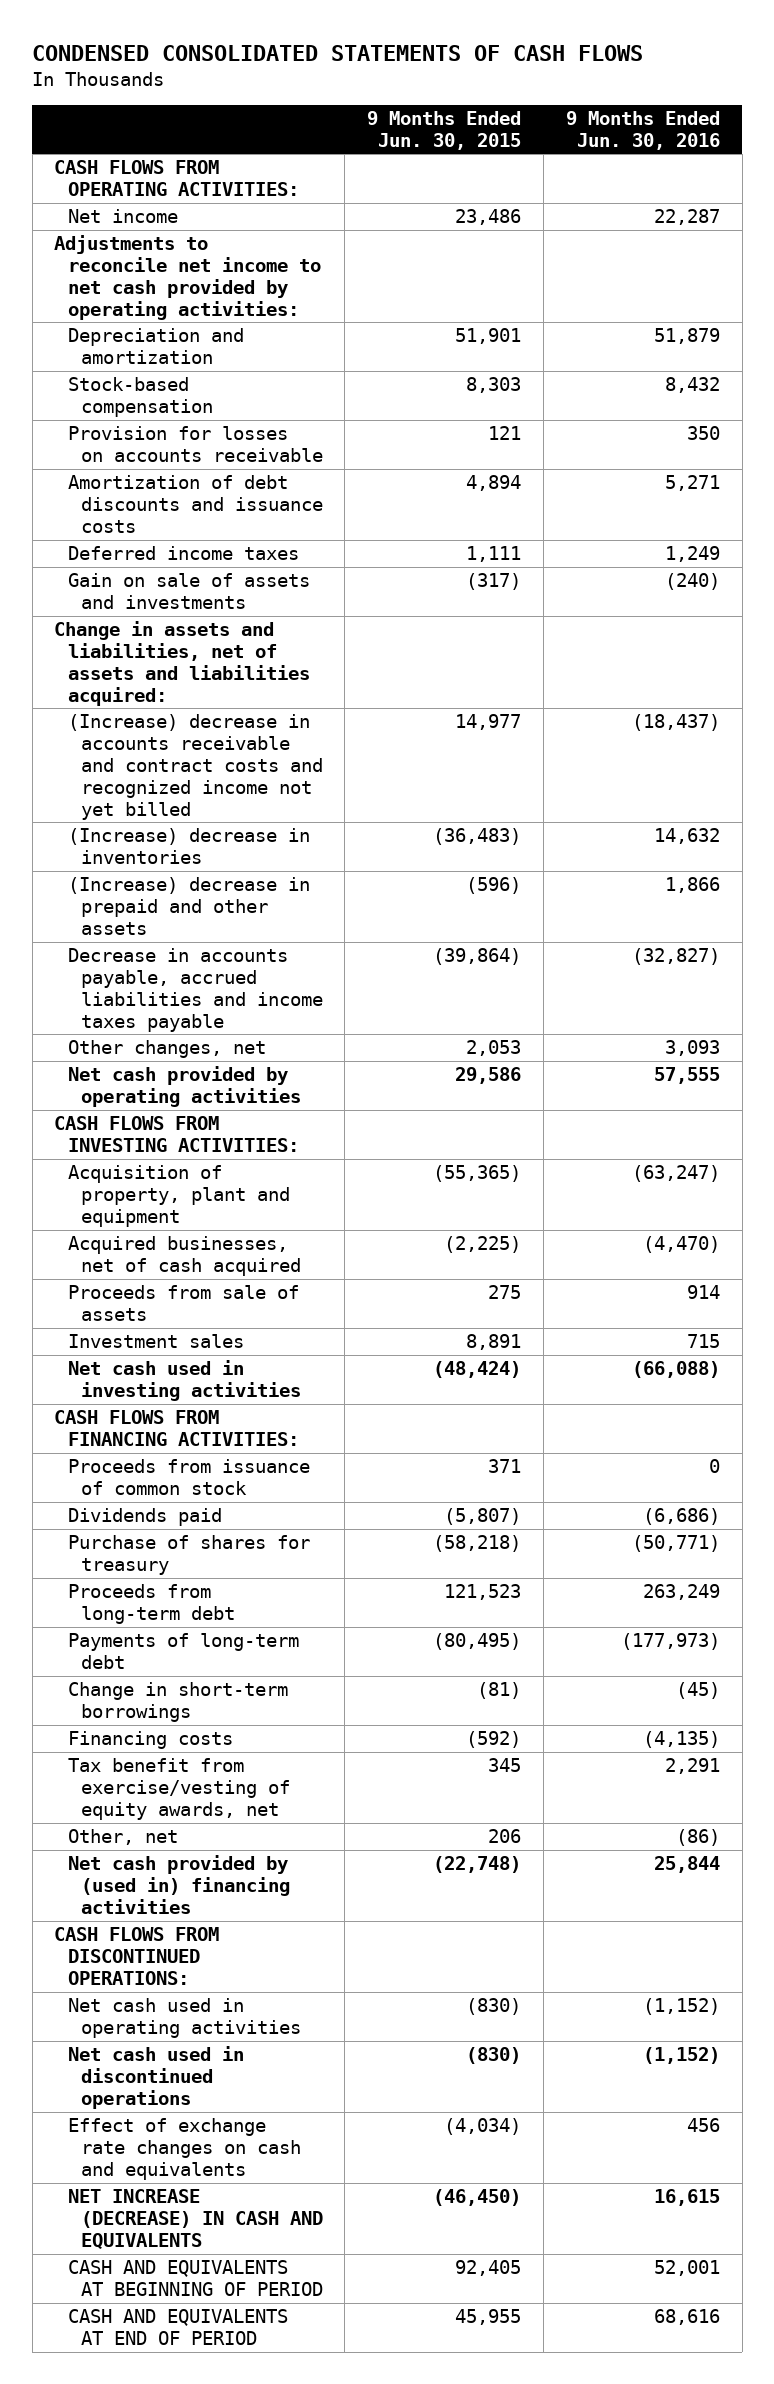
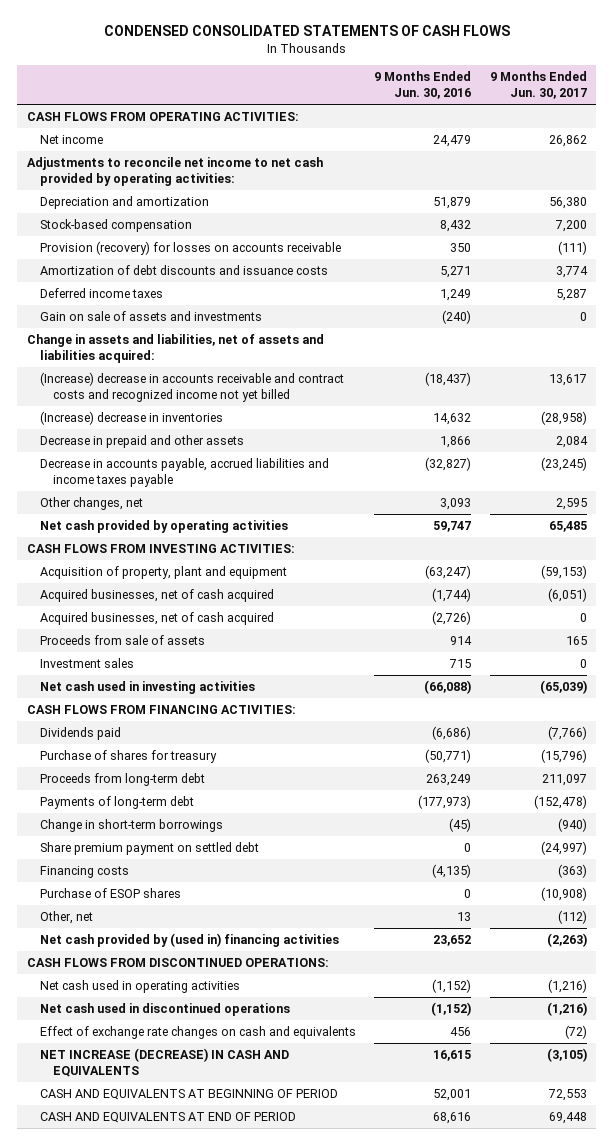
[367,110,522,150] 9 Months Ended Jun. 30, 2015 -> none
none -> [489,71,587,100] 9 Months Ended Jun. 30, 2017
[653,209,720,226] 22,287 -> [433,135,472,148] 24,479
[67,426,323,463] Provision for losses on accounts receivable -> [39,241,341,256] Provision (recovery) for losses on accounts receivable
[67,877,310,935] (Increase) decrease in prepaid and other assets -> [39,435,244,449] Decrease in prepaid and other assets
[653,1067,720,1085] 57,555 -> [433,521,472,533] 59,747
[642,1236,720,1254] (4,470) -> [432,588,472,603] (1,744)
none -> [39,612,274,626] Acquired businesses, net of cash acquired
[67,1459,310,1496] Proceeds from issuance of common stock -> none
none -> [39,842,259,856] Share premium payment on settled debt
[67,1758,290,1820] Tax benefit from exercise/vesting of equity awards, net -> none
none -> [39,888,181,899] Purchase of ESOP shares
[675,1829,720,1847] (86) -> [457,912,472,922] 13
[653,1856,720,1874] 25,844 -> [433,935,472,947] 23,652

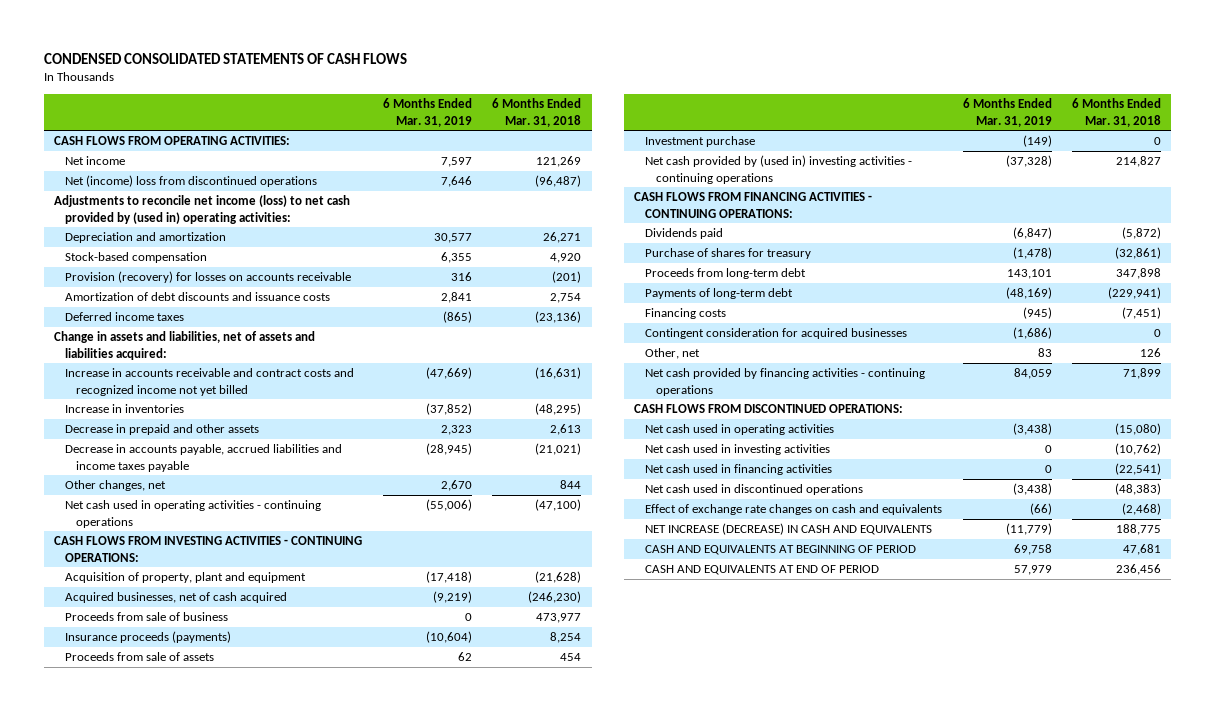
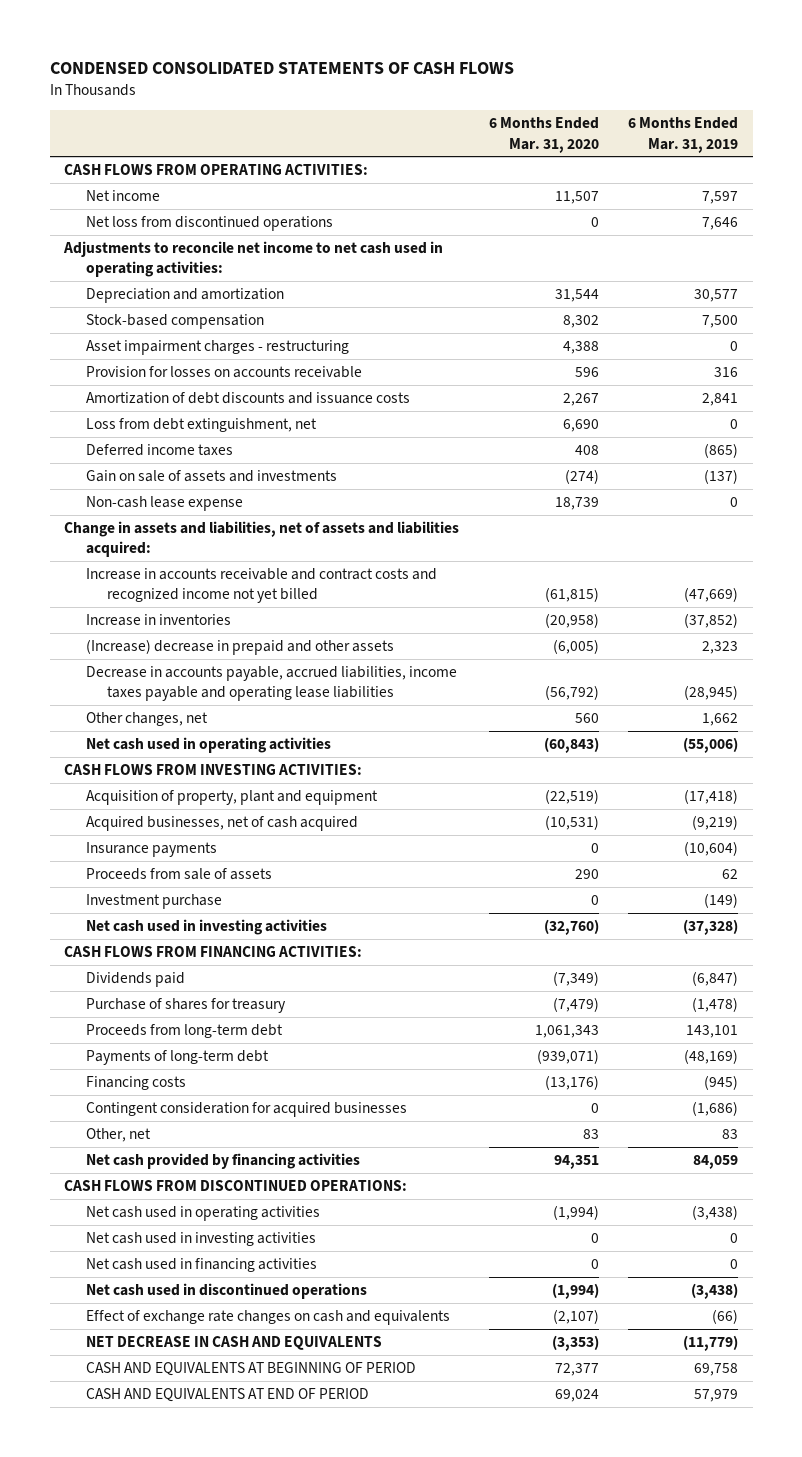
[492,98,582,127] 6 Months Ended Mar. 31, 2018 -> none
none -> [488,117,599,153] 6 Months Ended Mar. 31, 2020
[65,175,318,188] Net (income) loss from discontinued operations -> [85,216,333,232] Net loss from discontinued operations
[54,195,351,224] Adjustments to reconcile net income (loss) to net cash provided by (used in) operating activities: -> [63,241,444,278] Adjustments to reconcile net income to net cash used in operating activities:
[440,252,472,264] 6,355 -> [701,315,738,329] 7,500
none -> [85,340,349,356] Asset impairment charges - restructuring
[65,271,352,284] Provision (recovery) for losses on accounts receivable -> [85,366,362,379] Provision for losses on accounts receivable
none -> [85,418,317,433] Loss from debt extinguishment, net
none -> [85,470,337,483] Gain on sale of assets and investments
none -> [85,496,243,512] Non-cash lease expense
[65,424,260,436] Decrease in prepaid and other assets -> [85,639,394,656] (Increase) decrease in prepaid and other assets
[65,444,343,472] Decrease in accounts payable, accrued liabilities and income taxes payable -> [85,666,457,702] Decrease in accounts payable, accrued liabilities, income taxes payable and operating lease liabilities
[440,480,472,492] 2,670 -> [701,713,738,727] 1,662
[65,500,322,528] Net cash used in operating activities - continuing operations -> [85,737,331,754] Net cash used in operating activities
[54,536,363,562] CASH FLOWS FROM INVESTING ACTIVITIES - CONTINUING OPERATIONS: -> [64,764,363,776] CASH FLOWS FROM INVESTING ACTIVITIES:
[65,612,229,622] Proceeds from sale of business -> none
[65,631,232,644] Insurance proceeds (payments) -> [85,842,217,858] Insurance payments
[644,155,912,184] Net cash provided by (used in) investing activities - continuing operations -> [85,919,327,936] Net cash used in investing activities
[634,192,873,218] CASH FLOWS FROM FINANCING ACTIVITIES - CONTINUING OPERATIONS: -> [64,946,363,958] CASH FLOWS FROM FINANCING ACTIVITIES:
[644,368,925,396] Net cash provided by financing activities - continuing operations -> [85,1153,360,1170] Net cash provided by financing activities
[644,523,932,536] NET INCREASE (DECREASE) IN CASH AND EQUIVALENTS -> [85,1336,382,1351] NET DECREASE IN CASH AND EQUIVALENTS

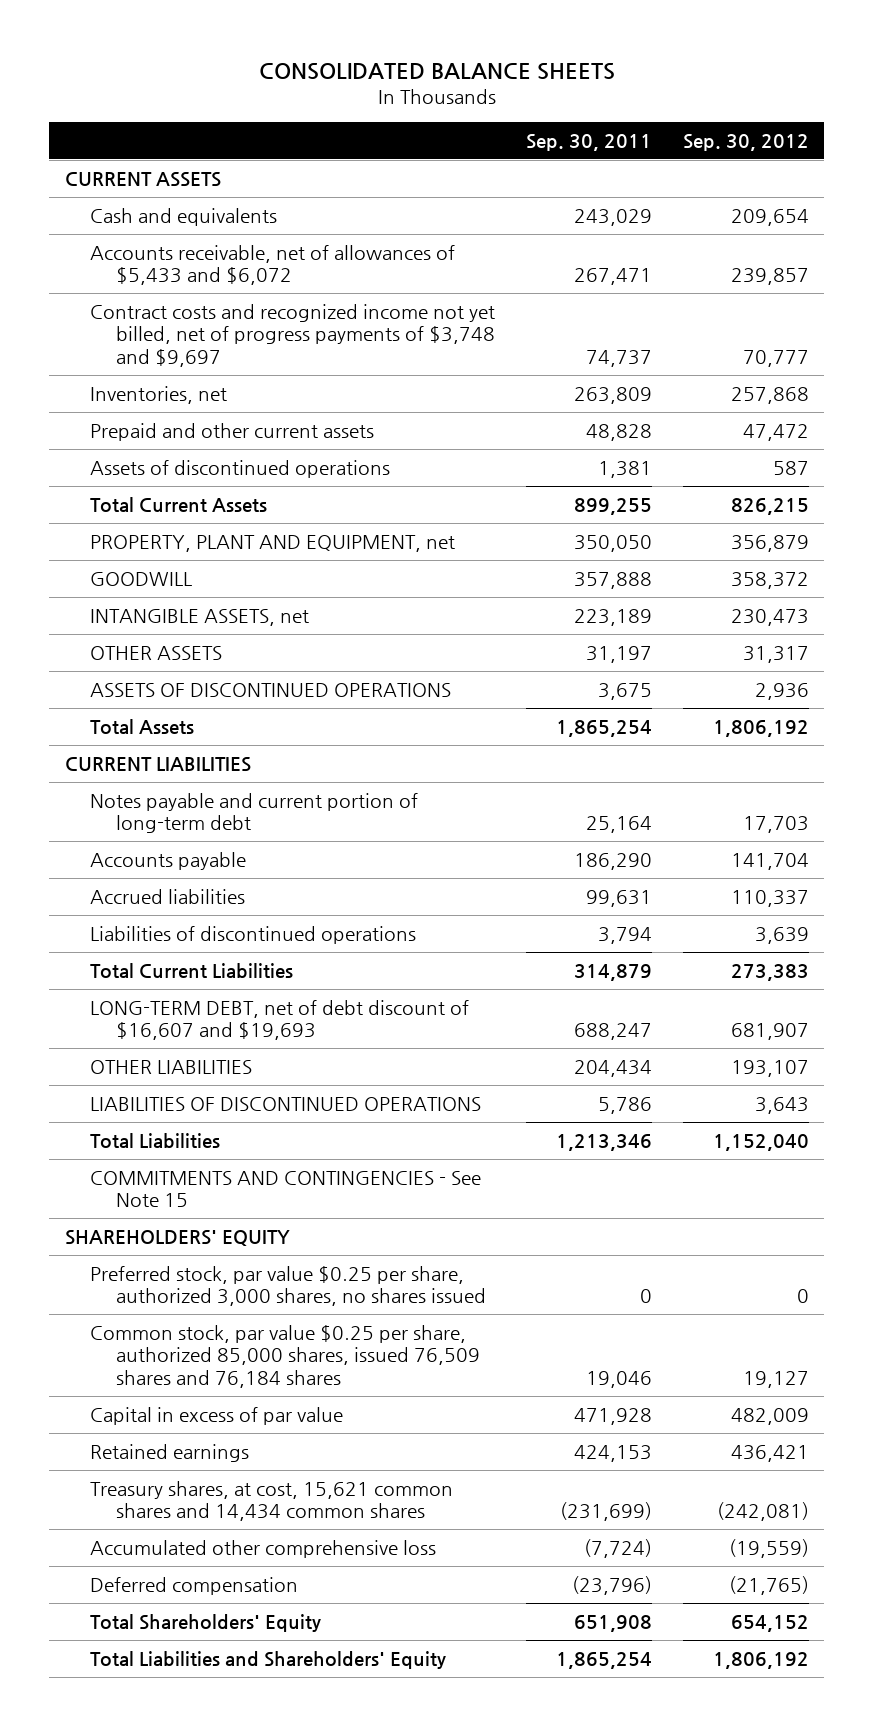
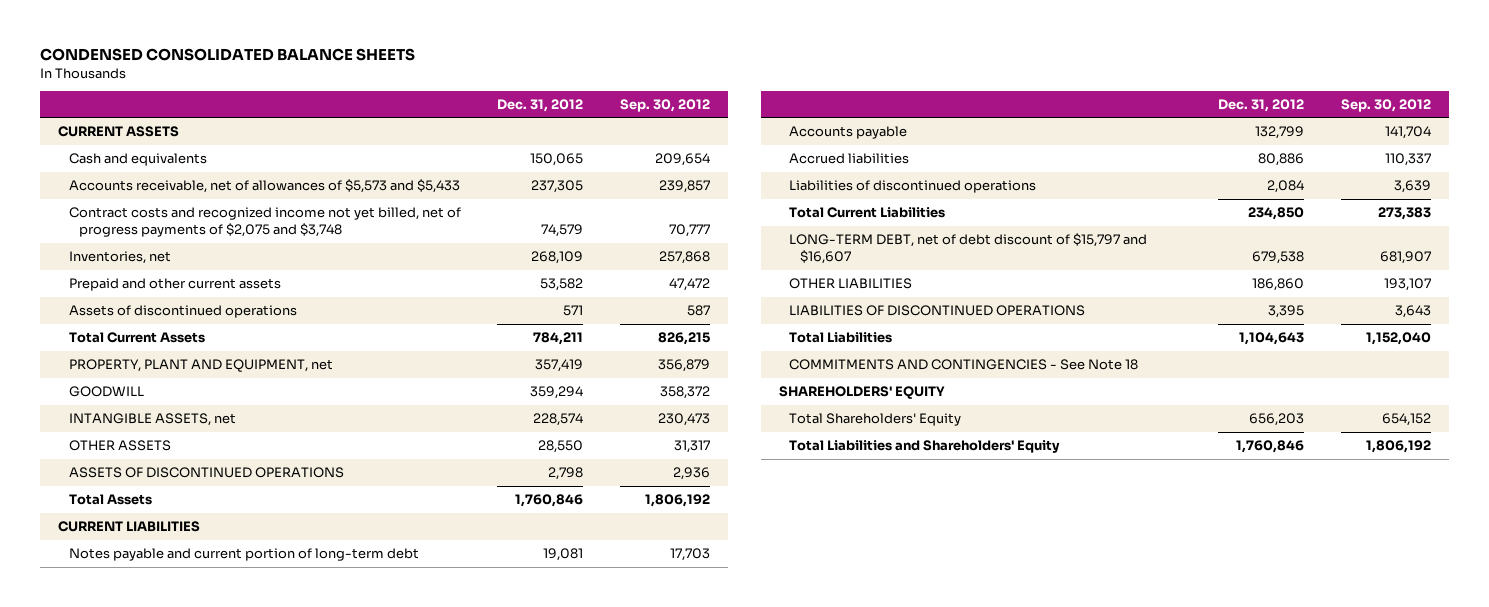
[258,63,615,81] CONSOLIDATED BALANCE SHEETS -> [39,48,415,62] CONDENSED CONSOLIDATED BALANCE SHEETS
[526,133,653,151] Sep. 30, 2011 -> none
none -> [497,98,584,112] Dec. 31, 2012
[90,244,456,286] Accounts receivable, net of allowances of $5,433 and $6,072 -> [68,179,460,194] Accounts receivable, net of allowances of $5,573 and $5,433
[90,303,496,367] Contract costs and recognized income not yet billed, net of progress payments of $3,748 and $9,697 -> [68,207,461,238] Contract costs and recognized income not yet billed, net of progress payments of $2,075 and $3,748
[90,999,470,1041] LONG-TERM DEBT, net of debt discount of $16,607 and $19,693 -> [789,233,1148,265] LONG-TERM DEBT, net of debt discount of $15,797 and $16,607
[90,1170,482,1208] COMMITMENTS AND CONTINGENCIES - See Note 15 -> [789,359,1139,371] COMMITMENTS AND CONTINGENCIES - See Note 18
[90,1265,487,1307] Preferred stock, par value $0.25 per share, authorized 3,000 shares, no shares issued -> none
[90,1324,481,1388] Common stock, par value $0.25 per share, authorized 85,000 shares, issued 76,509 shares and 76,184 shares -> none
[90,1406,344,1425] Capital in excess of par value -> none
[90,1443,250,1462] Retained earnings -> none
[90,1480,454,1522] Treasury shares, at cost, 15,621 common shares and 14,434 common shares -> none
[90,1539,437,1558] Accumulated other comprehensive loss -> none
[90,1576,299,1595] Deferred compensation -> none

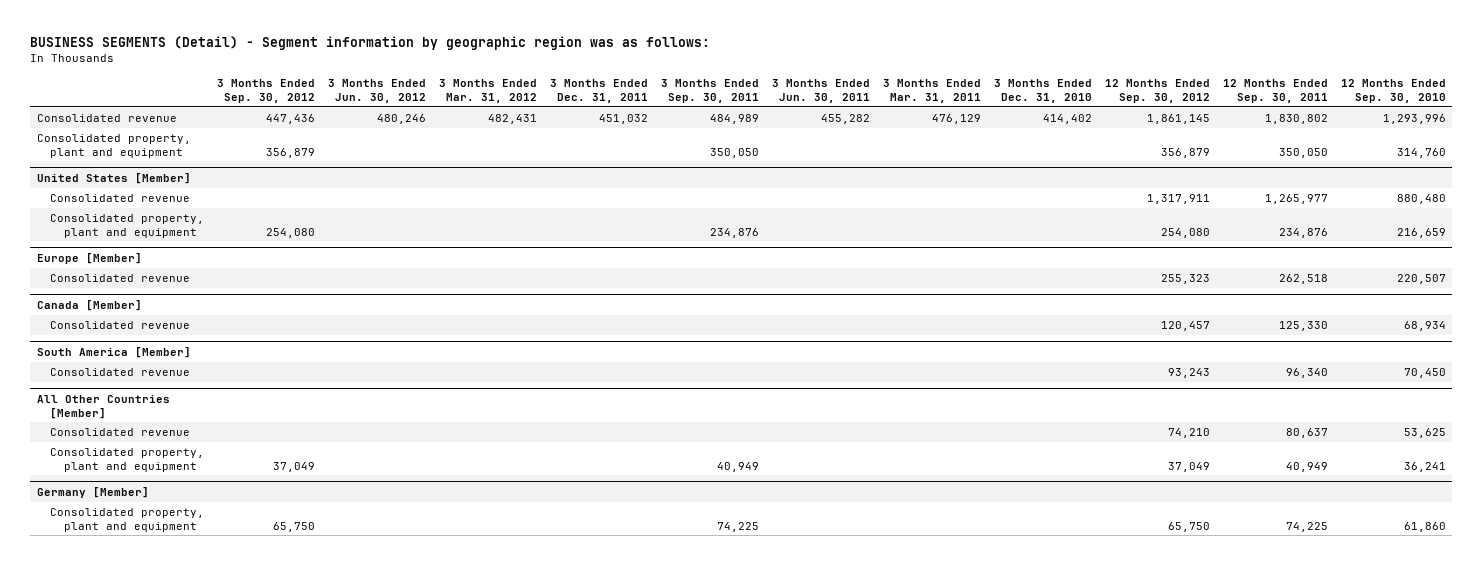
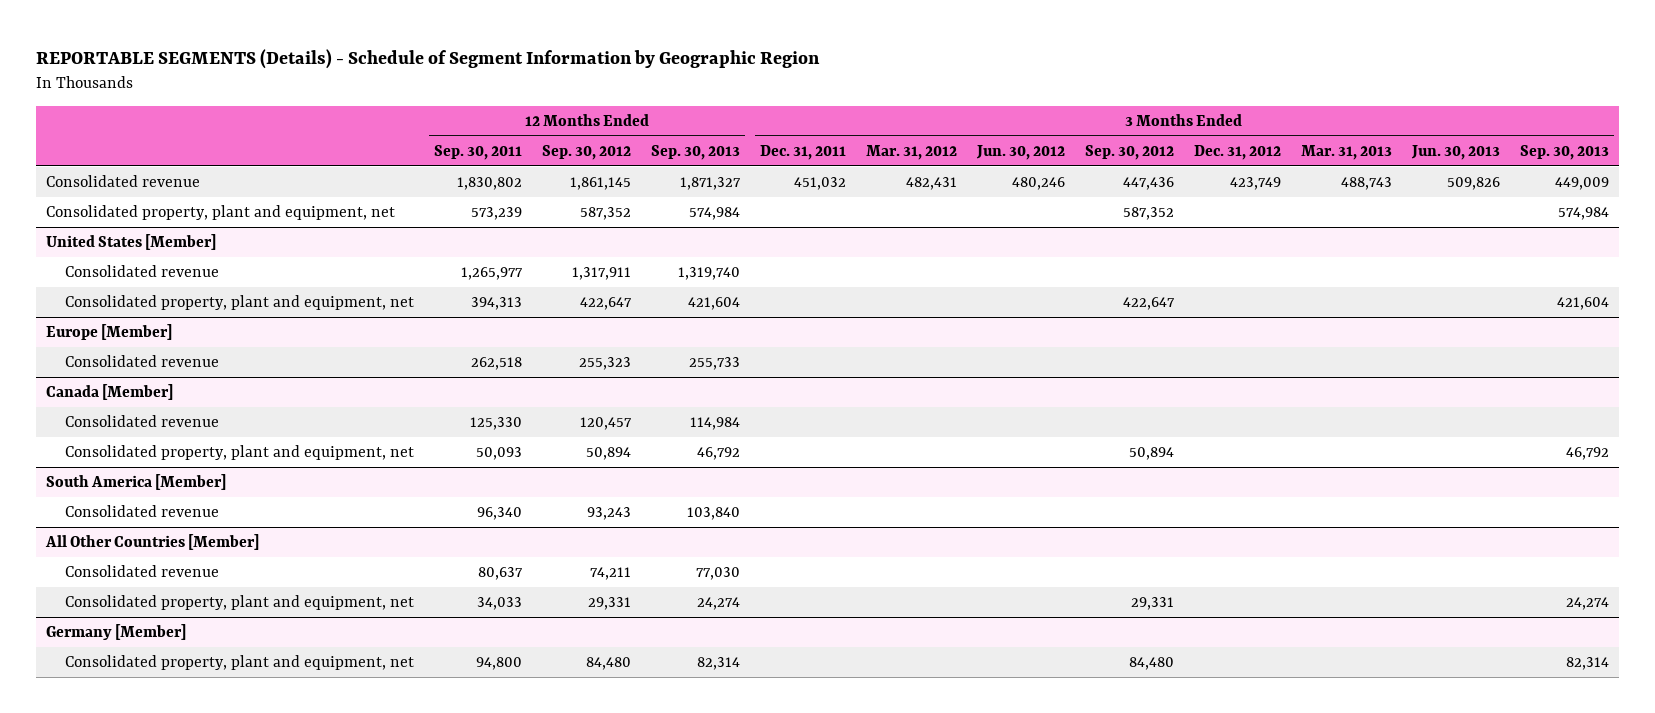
[30,36,711,51] BUSINESS SEGMENTS (Detail) - Segment information by geographic region was as follows: -> [36,48,821,69] REPORTABLE SEGMENTS (Details) - Schedule of Segment Information by Geographic Region
[660,79,759,103] 3 Months Ended Sep. 30, 2011 -> none
[771,79,870,103] 3 Months Ended Jun. 30, 2011 -> none
[882,79,981,103] 3 Months Ended Mar. 31, 2011 -> none
[993,79,1092,103] 3 Months Ended Dec. 31, 2010 -> none
[1340,79,1446,103] 12 Months Ended Sep. 30, 2010 -> none
none -> [650,144,740,160] Sep. 30, 2013
none -> [1193,144,1281,160] Dec. 31, 2012
none -> [1300,144,1392,160] Mar. 31, 2013
none -> [1410,144,1500,160] Jun. 30, 2013
none -> [1519,144,1609,160] Sep. 30, 2013
[36,133,191,158] Consolidated property, plant and equipment -> [46,205,396,221] Consolidated property, plant and equipment, net
[266,147,316,158] 356,879 -> [1122,207,1174,221] 587,352
[1160,147,1210,158] 356,879 -> [579,207,631,221] 587,352
[1278,147,1328,158] 350,050 -> [470,207,522,221] 573,239
[50,213,205,238] Consolidated property, plant and equipment -> [64,295,414,311] Consolidated property, plant and equipment, net
[266,227,316,238] 254,080 -> [1122,297,1175,311] 422,647
[1160,227,1210,238] 254,080 -> [579,297,632,311] 422,647
[1278,227,1328,238] 234,876 -> [470,297,522,311] 394,313
none -> [64,445,414,461] Consolidated property, plant and equipment, net
[1167,427,1210,438] 74,210 -> [589,567,631,581] 74,211
[50,447,205,472] Consolidated property, plant and equipment -> [64,595,414,611] Consolidated property, plant and equipment, net
[273,461,316,472] 37,049 -> [1130,597,1174,611] 29,331
[1167,461,1210,472] 37,049 -> [587,597,631,611] 29,331
[1285,461,1328,472] 40,949 -> [476,597,522,611] 34,033
[50,507,205,532] Consolidated property, plant and equipment -> [64,655,414,671] Consolidated property, plant and equipment, net
[273,521,316,532] 65,750 -> [1128,657,1174,671] 84,480
[1167,521,1210,532] 65,750 -> [585,657,631,671] 84,480
[1285,521,1328,532] 74,225 -> [475,657,522,671] 94,800

